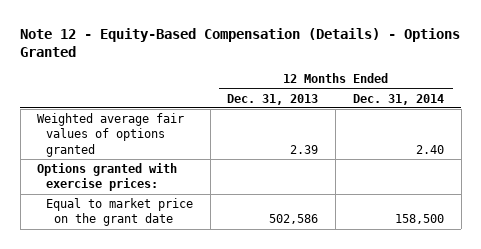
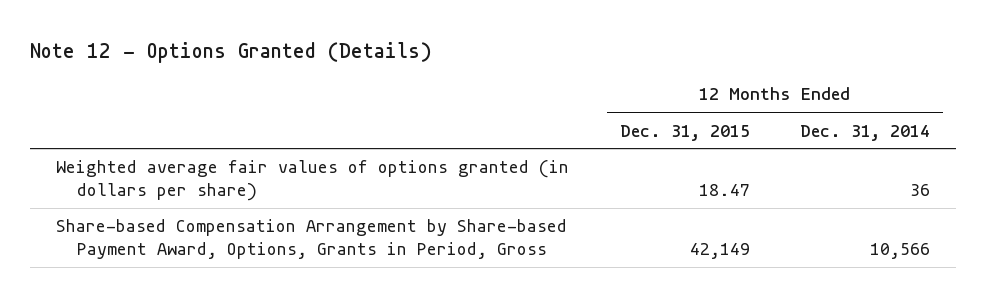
[20,27,461,58] Note 12 - Equity-Based Compensation (Details) - Options Granted -> [30,42,433,64] Note 12 - Options Granted (Details)
[227,93,319,105] Dec. 31, 2013 -> none
none -> [619,124,750,141] Dec. 31, 2015
[37,163,178,192] Options granted with exercise prices: -> none
[45,198,193,227] Equal to market price on the grant date -> none
[37,113,185,157] Weighted average fair values of options granted -> [55,160,569,202] Weighted average fair values of options granted (in dollars per share)
[416,144,445,154] 2.40 -> [910,184,931,197] 36
none -> [55,219,567,260] Share-based Compensation Arrangement by Share-based Payment Award, Options, Grants in Period, Gross

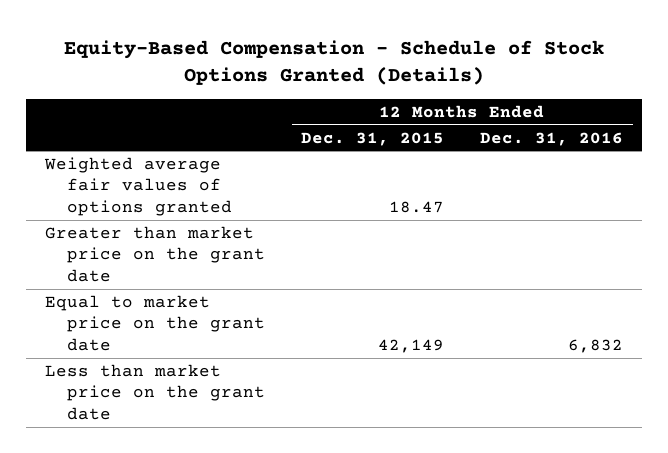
[30,42,433,64] Note 12 - Options Granted (Details) -> [63,39,604,86] Equity-Based Compensation - Schedule of Stock Options Granted (Details)
[800,124,931,141] Dec. 31, 2014 -> none
none -> [480,131,624,146] Dec. 31, 2016
[55,160,569,202] Weighted average fair values of options granted (in dollars per share) -> [43,157,232,216] Weighted average fair values of options granted
none -> [44,226,265,282] Greater than market price on the grant date
[55,219,567,260] Share-based Compensation Arrangement by Share-based Payment Award, Options, Grants in Period, Gross -> [44,295,265,351] Equal to market price on the grant date
none -> [44,364,265,420] Less than market price on the grant date

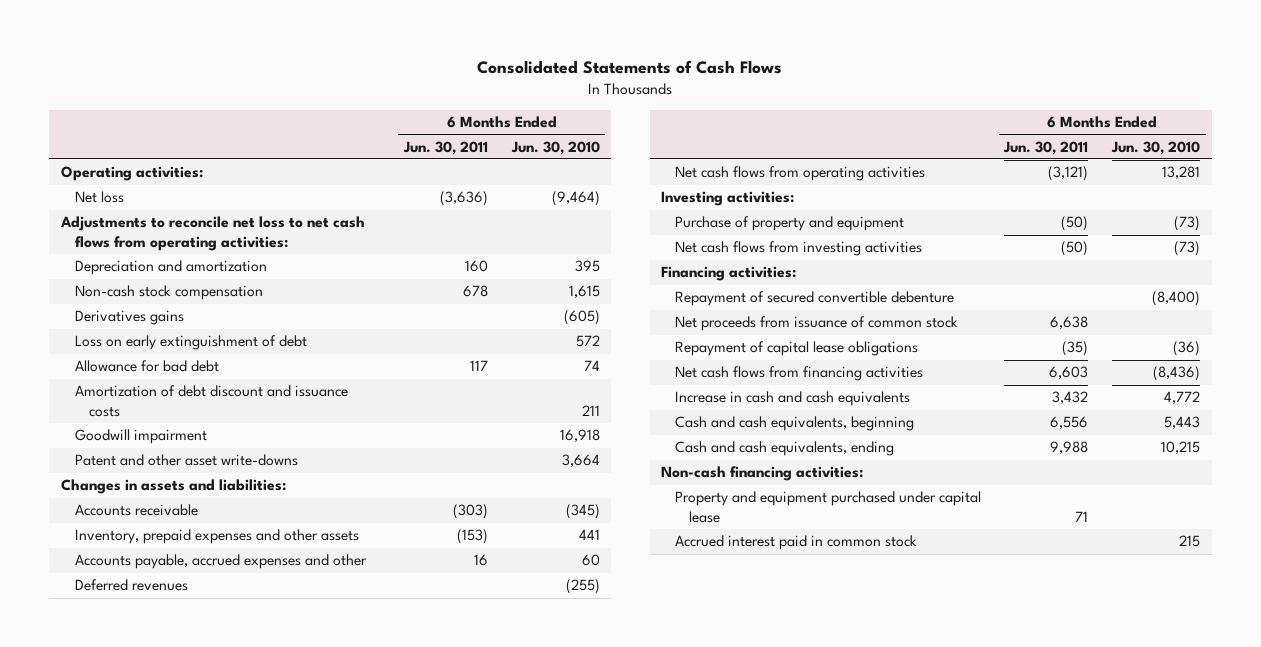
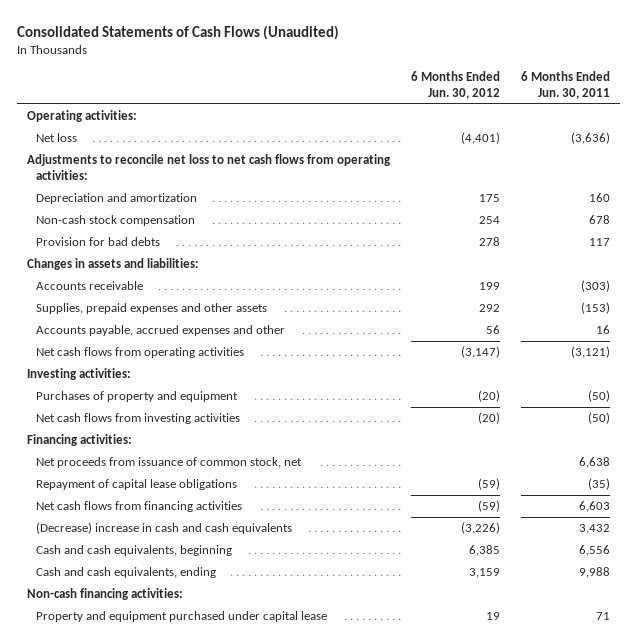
[477,60,783,75] Consolidated Statements of Cash Flows -> [17,24,340,40] Consolidated Statements of Cash Flows (Unaudited)
[510,140,600,155] Jun. 30, 2010 -> none
none -> [410,71,500,99] 6 Months Ended Jun. 30, 2012
[74,310,184,326] Derivatives gains -> none
[74,335,307,351] Loss on early extinguishment of debt -> none
[74,385,348,418] Amortization of debt discount and issuance costs -> none
[74,429,207,445] Goodwill impairment -> none
[74,454,298,467] Patent and other asset write-downs -> none
[74,360,219,373] Allowance for bad debt -> [36,237,161,247] Provision for bad debts
[74,529,359,545] Inventory, prepaid expenses and other assets -> [36,303,268,315] Supplies, prepaid expenses and other assets
[74,579,188,592] Deferred revenues -> none
[675,216,905,232] Purchase of property and equipment -> [36,391,239,403] Purchases of property and equipment
[675,291,955,307] Repayment of secured convertible debenture -> none
[675,316,959,332] Net proceeds from issuance of common stock -> [36,457,303,469] Net proceeds from issuance of common stock, net
[675,391,911,407] Increase in cash and cash equivalents -> [36,522,293,535] (Decrease) increase in cash and cash equivalents
[675,535,918,551] Accrued interest paid in common stock -> none

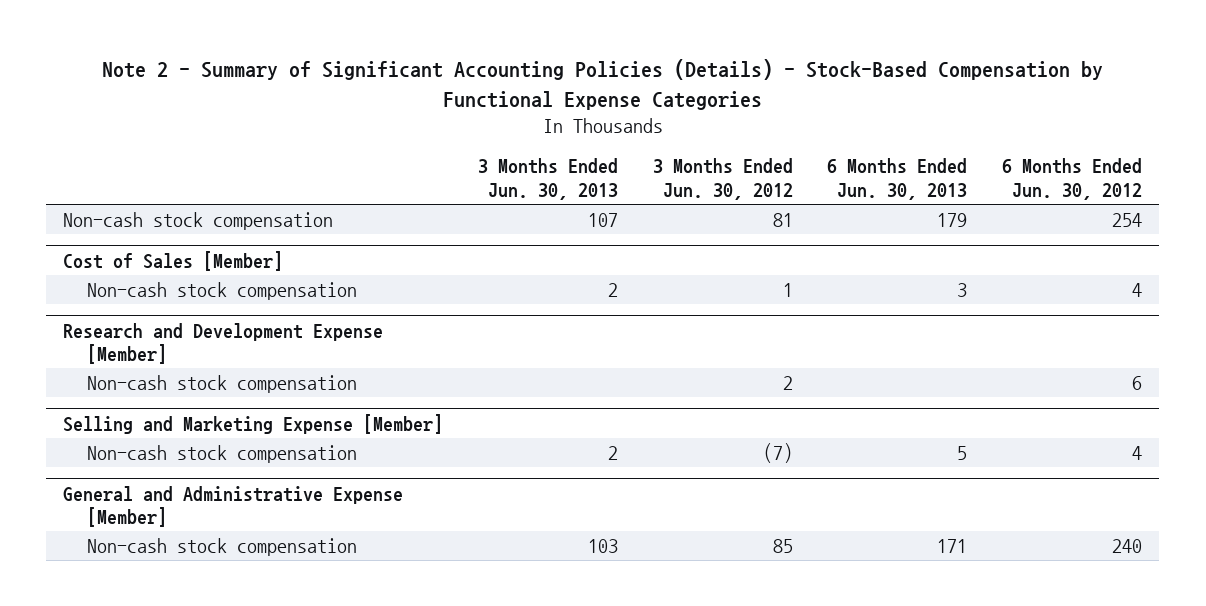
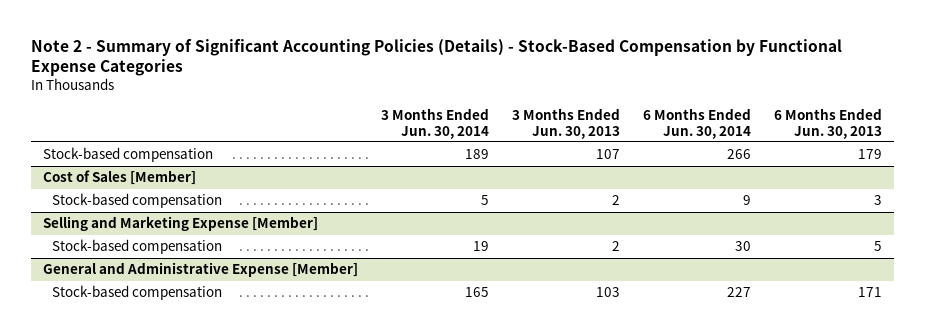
[652,158,793,200] 3 Months Ended Jun. 30, 2012 -> none
[1002,158,1143,200] 6 Months Ended Jun. 30, 2012 -> none
none -> [380,107,489,139] 3 Months Ended Jun. 30, 2014
none -> [643,107,752,139] 6 Months Ended Jun. 30, 2014
[63,211,334,230] Non-cash stock compensation -> [42,147,213,163] Stock-based compensation
[63,322,384,364] Research and Development Expense [Member] -> none
[86,374,357,393] Non-cash stock compensation -> none
[86,281,357,300] Non-cash stock compensation -> [52,193,223,209] Stock-based compensation
[86,444,357,463] Non-cash stock compensation -> [52,239,223,255] Stock-based compensation
[86,537,357,556] Non-cash stock compensation -> [52,285,223,301] Stock-based compensation

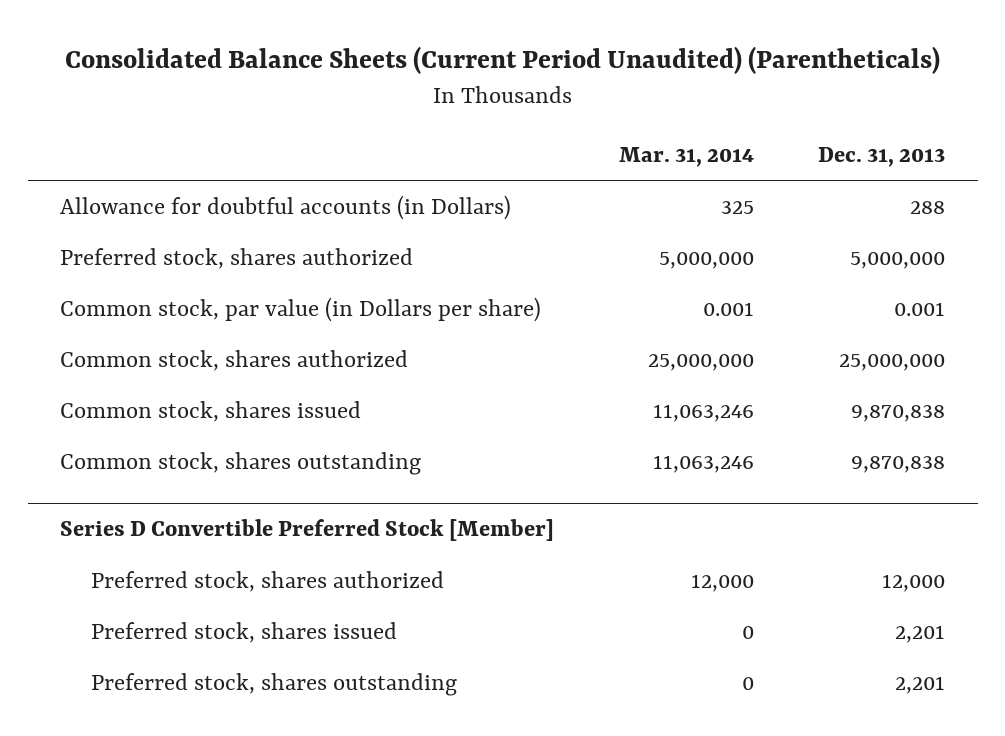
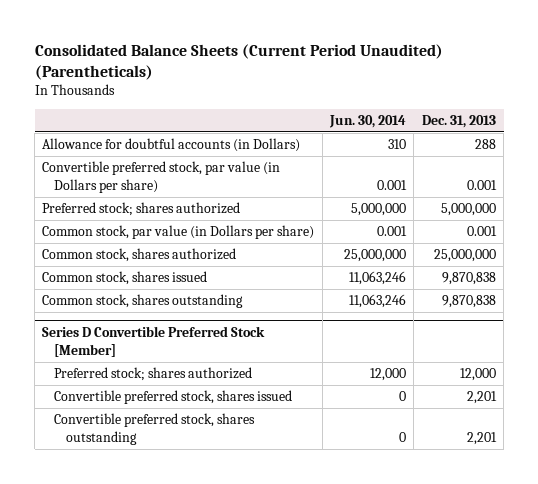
[618,147,754,168] Mar. 31, 2014 -> none
none -> [329,115,407,129] Jun. 30, 2014
none -> [42,161,281,193] Convertible preferred stock, par value (in Dollars per share)
[60,247,414,269] Preferred stock, shares authorized -> [42,202,241,217] Preferred stock; shares authorized
[90,570,444,592] Preferred stock, shares authorized -> [54,367,253,382] Preferred stock; shares authorized
[90,621,397,643] Preferred stock, shares issued -> [54,390,293,405] Convertible preferred stock, shares issued
[90,672,457,696] Preferred stock, shares outstanding -> [54,413,256,445] Convertible preferred stock, shares outstanding

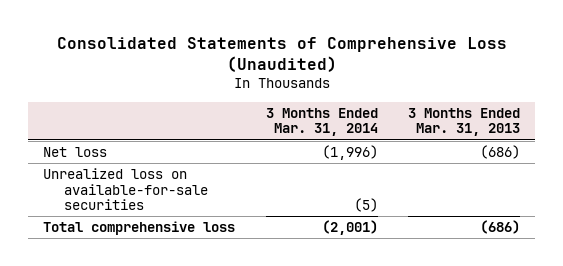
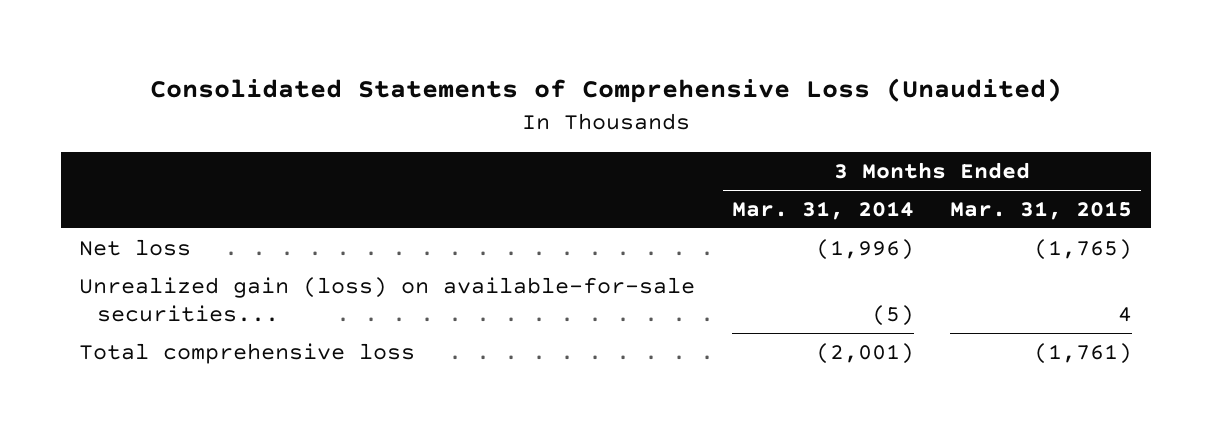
[408,107,521,137] 3 Months Ended Mar. 31, 2013 -> none
none -> [950,200,1133,220] Mar. 31, 2015
[43,168,209,211] Unrealized loss on available-for-sale securities -> [79,276,696,323] Unrealized gain (loss) on available-for-sale securities...

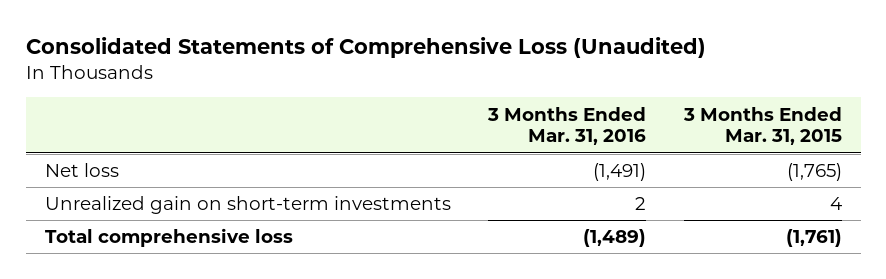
[731,200,914,220] Mar. 31, 2014 -> none
none -> [487,106,647,146] 3 Months Ended Mar. 31, 2016
[79,276,696,323] Unrealized gain (loss) on available-for-sale securities... -> [44,196,451,215] Unrealized gain on short-term investments

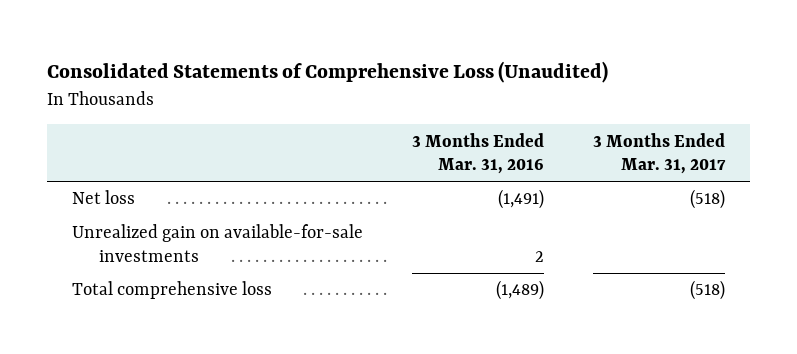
[682,106,842,146] 3 Months Ended Mar. 31, 2015 -> none
none -> [593,132,727,175] 3 Months Ended Mar. 31, 2017
[44,196,451,215] Unrealized gain on short-term investments -> [71,224,363,262] Unrealized gain on available-for-sale investments

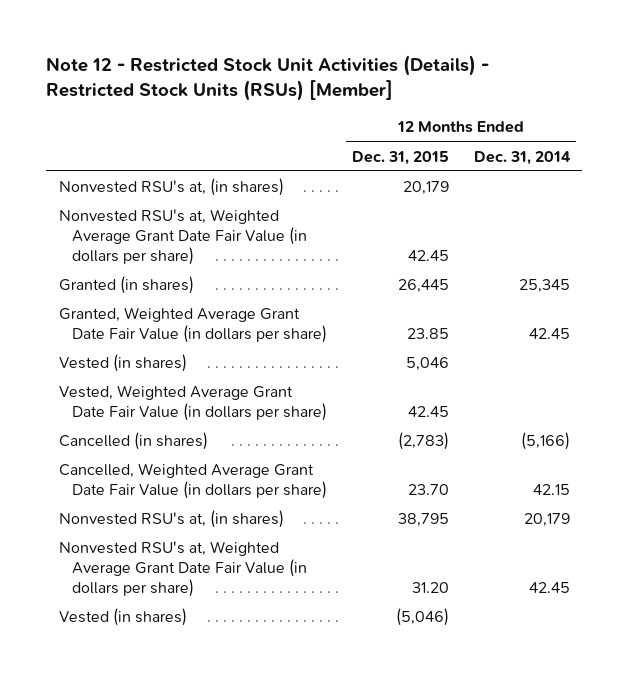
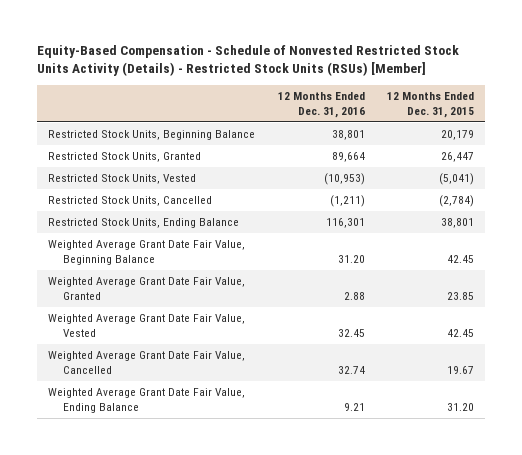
[46,55,490,102] Note 12 - Restricted Stock Unit Activities (Details) - Restricted Stock Units (RSUs) [Member] -> [37,45,460,77] Equity-Based Compensation - Schedule of Nonvested Restricted Stock Units Activity (Details) - Restricted Stock Units (RSUs) [Member]
[473,150,571,165] Dec. 31, 2014 -> none
none -> [277,92,365,118] 12 Months Ended Dec. 31, 2016
[58,276,194,295] Granted (in shares) -> none
[58,354,187,373] Vested (in shares) -> none
[58,432,208,451] Cancelled (in shares) -> none
[58,510,284,529] Nonvested RSU's at, (in shares) -> none
[58,608,187,627] Vested (in shares) -> none
[58,178,284,197] Nonvested RSU's at, (in shares) -> [48,130,256,141] Restricted Stock Units, Beginning Balance
none -> [48,152,202,163] Restricted Stock Units, Granted
none -> [48,174,197,185] Restricted Stock Units, Vested
none -> [48,196,213,207] Restricted Stock Units, Cancelled
none -> [48,218,240,229] Restricted Stock Units, Ending Balance
[58,209,308,265] Nonvested RSU's at, Weighted Average Grant Date Fair Value (in dollars per share) -> [48,240,246,266] Weighted Average Grant Date Fair Value, Beginning Balance
[58,307,328,343] Granted, Weighted Average Grant Date Fair Value (in dollars per share) -> [48,277,246,301] Weighted Average Grant Date Fair Value, Granted
[58,385,328,421] Vested, Weighted Average Grant Date Fair Value (in dollars per share) -> [48,314,246,338] Weighted Average Grant Date Fair Value, Vested
[58,463,328,499] Cancelled, Weighted Average Grant Date Fair Value (in dollars per share) -> [48,351,246,375] Weighted Average Grant Date Fair Value, Cancelled
[407,483,449,495] 23.70 -> [447,366,475,375] 19.67
[58,541,308,597] Nonvested RSU's at, Weighted Average Grant Date Fair Value (in dollars per share) -> [48,388,246,414] Weighted Average Grant Date Fair Value, Ending Balance

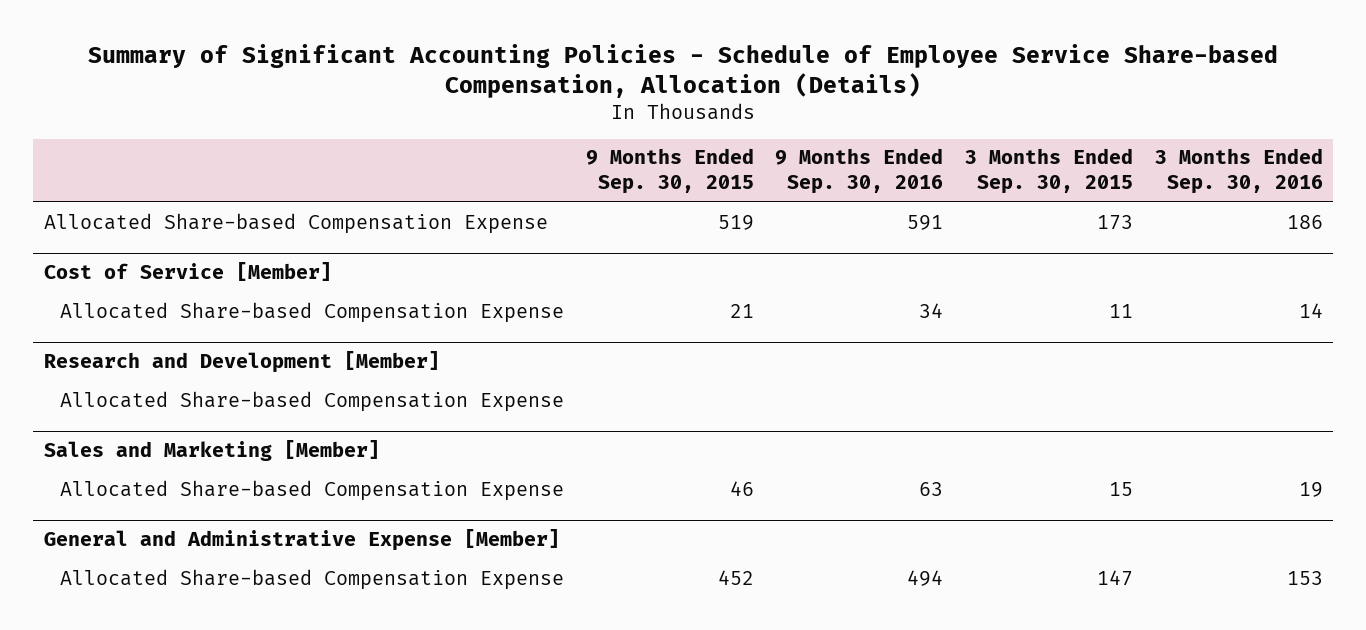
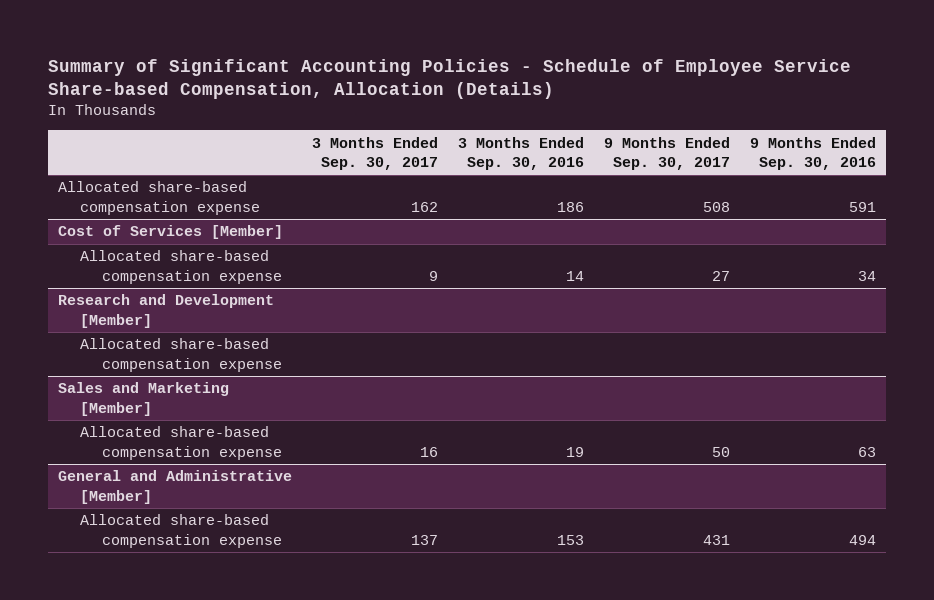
[585,148,754,195] 9 Months Ended Sep. 30, 2015 -> none
[964,148,1133,195] 3 Months Ended Sep. 30, 2015 -> none
none -> [312,136,439,170] 3 Months Ended Sep. 30, 2017
none -> [604,136,731,170] 9 Months Ended Sep. 30, 2017
[43,212,548,234] Allocated Share-based Compensation Expense -> [58,181,260,215] Allocated share-based compensation expense
[43,262,332,282] Cost of Service [Member] -> [58,225,284,240] Cost of Services [Member]
[59,301,564,323] Allocated Share-based Compensation Expense -> [79,250,282,284] Allocated share-based compensation expense
[59,390,564,412] Allocated Share-based Compensation Expense -> [79,338,282,372] Allocated share-based compensation expense
[59,479,564,501] Allocated Share-based Compensation Expense -> [79,426,282,460] Allocated share-based compensation expense
[43,529,560,552] General and Administrative Expense [Member] -> [58,470,293,504] General and Administrative [Member]
[59,568,564,590] Allocated Share-based Compensation Expense -> [79,514,282,548] Allocated share-based compensation expense

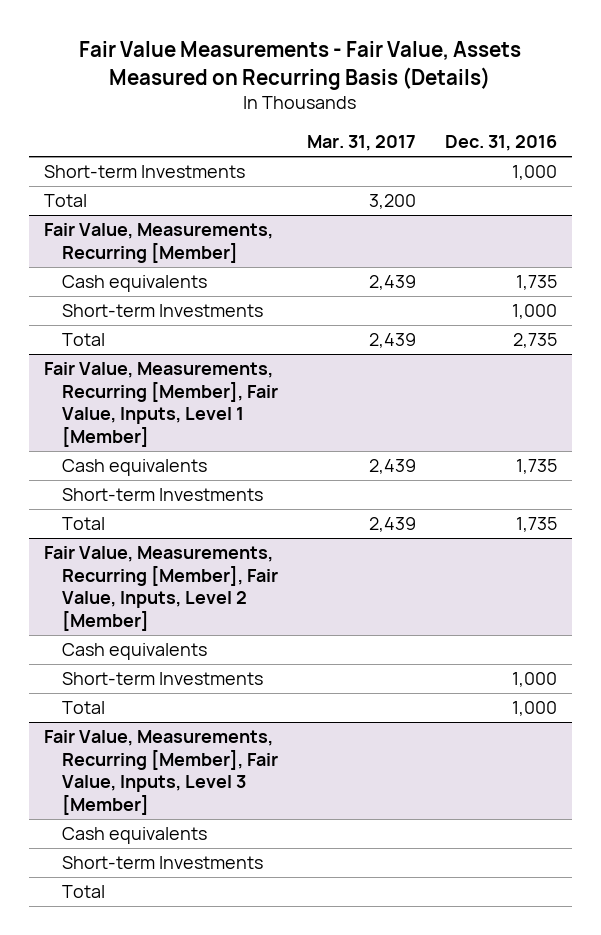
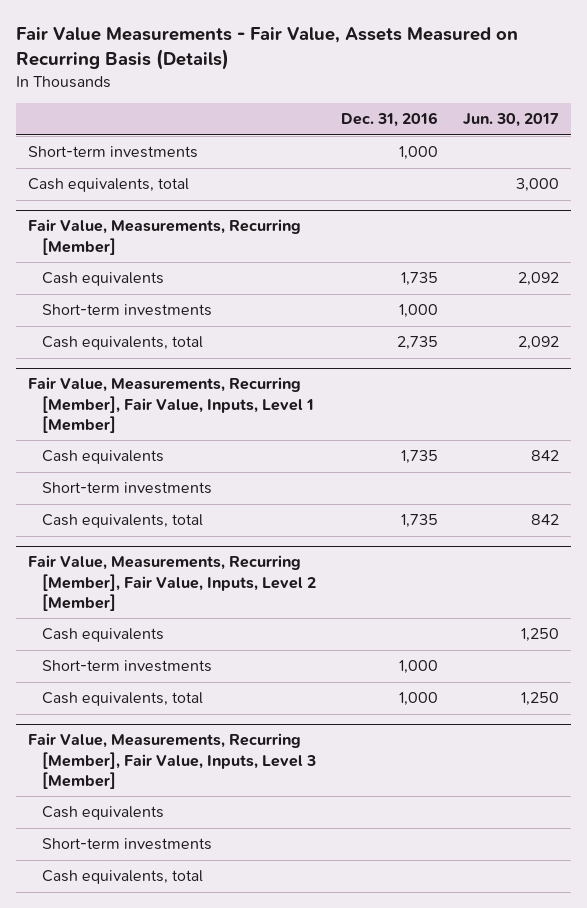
[307,134,417,151] Mar. 31, 2017 -> none
none -> [462,113,559,128] Jun. 30, 2017
[43,165,245,179] Short-term Investments -> [27,146,198,159] Short-term investments
[43,194,87,208] Total -> [27,178,189,193] Cash equivalents, total
[62,304,264,318] Short-term Investments -> [41,304,212,317] Short-term investments
[62,333,106,347] Total -> [41,336,203,351] Cash equivalents, total
[62,488,264,502] Short-term Investments -> [41,482,212,495] Short-term investments
[62,517,106,531] Total -> [41,514,203,529] Cash equivalents, total
[62,672,264,686] Short-term Investments -> [41,660,212,673] Short-term investments
[62,701,106,715] Total -> [41,692,203,707] Cash equivalents, total
[62,856,264,870] Short-term Investments -> [41,838,212,851] Short-term investments
[62,885,106,899] Total -> [41,870,203,885] Cash equivalents, total

